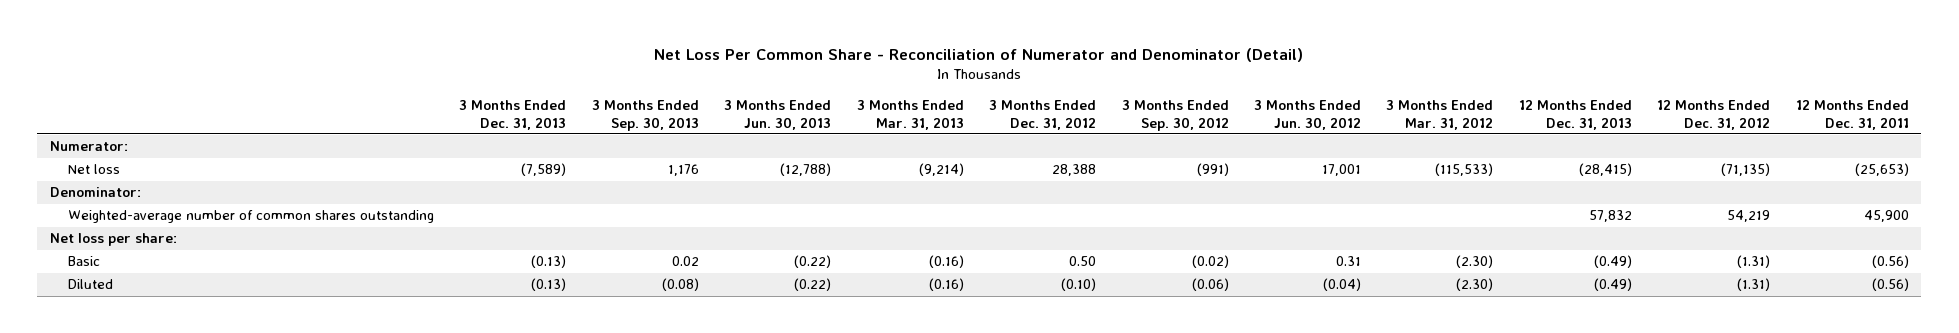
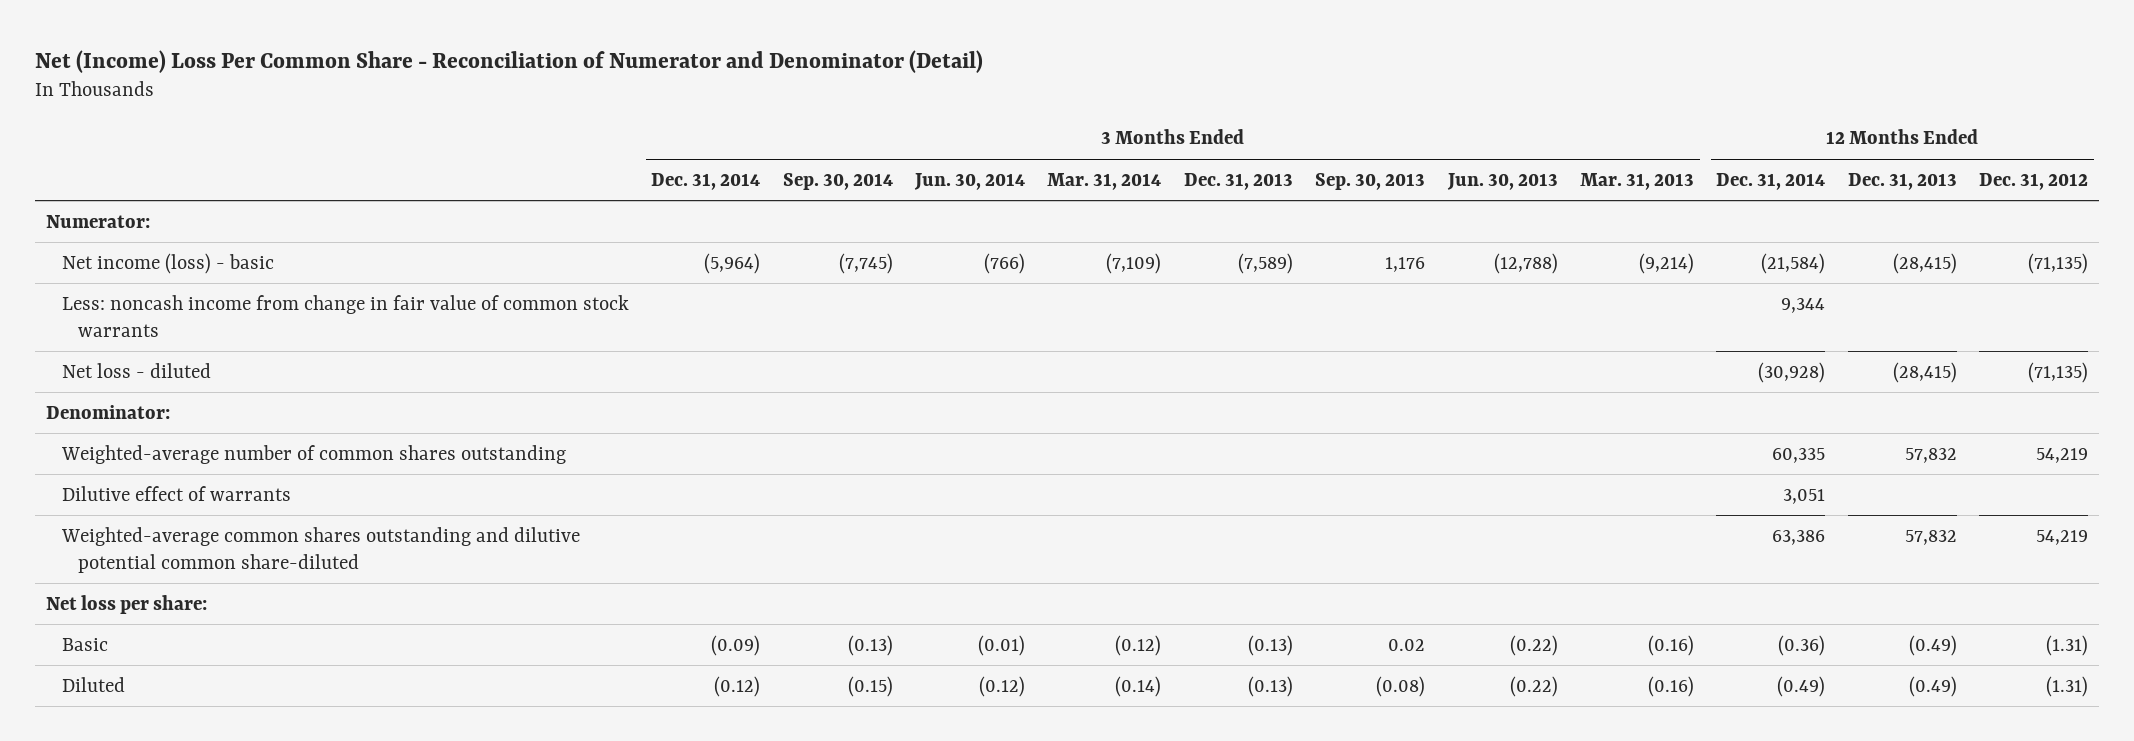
[654,47,1304,62] Net Loss Per Common Share - Reconciliation of Numerator and Denominator (Detail) -> [34,49,983,73] Net (Income) Loss Per Common Share - Reconciliation of Numerator and Denominator (Detail)
[989,99,1097,130] 3 Months Ended Dec. 31, 2012 -> none
[1121,99,1229,131] 3 Months Ended Sep. 30, 2012 -> none
[1254,99,1362,130] 3 Months Ended Jun. 30, 2012 -> none
[1386,99,1494,130] 3 Months Ended Mar. 31, 2012 -> none
[1795,99,1909,130] 12 Months Ended Dec. 31, 2011 -> none
none -> [651,172,761,190] Dec. 31, 2014
none -> [782,172,893,190] Sep. 30, 2014
none -> [914,172,1026,190] Jun. 30, 2014
none -> [1047,172,1162,190] Mar. 31, 2014
none -> [1716,172,1826,190] Dec. 31, 2014
[67,164,120,175] Net loss -> [61,252,274,274] Net income (loss) - basic
none -> [61,294,629,337] Less: noncash income from change in fair value of common stock warrants
none -> [61,362,211,378] Net loss - diluted
none -> [61,485,291,501] Dilutive effect of warrants
none -> [60,526,580,573] Weighted-average common shares outstanding and dilutive potential common share-diluted

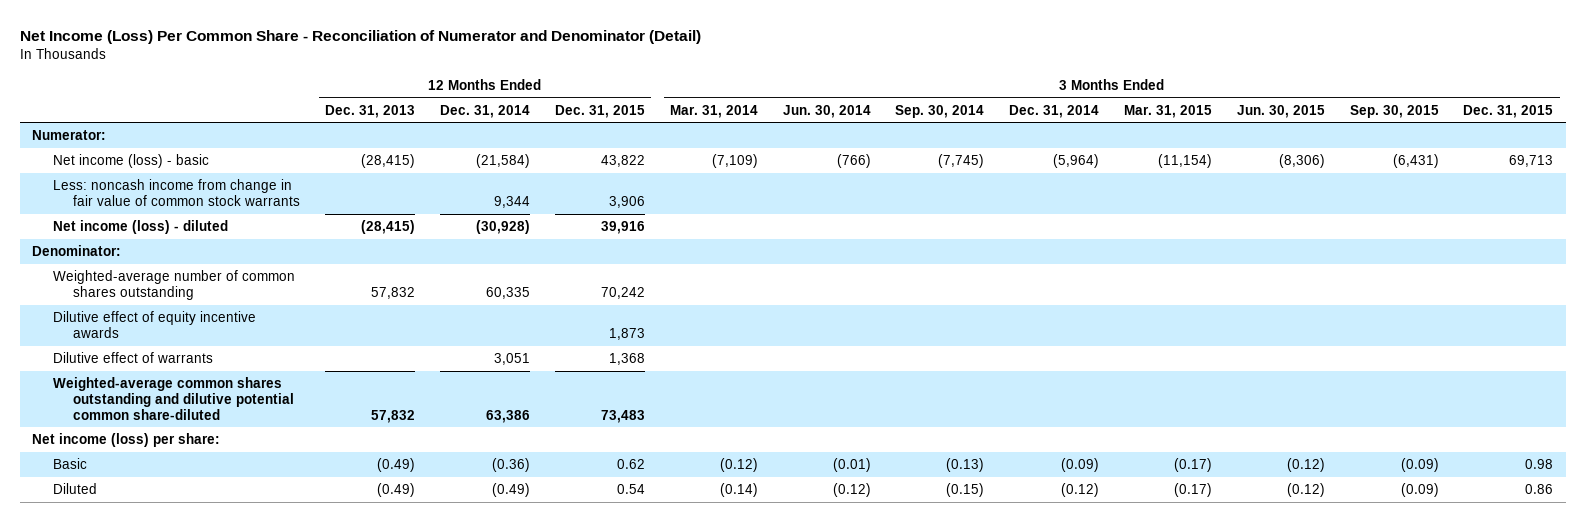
[34,49,983,73] Net (Income) Loss Per Common Share - Reconciliation of Numerator and Denominator (Detail) -> [19,30,701,45] Net Income (Loss) Per Common Share - Reconciliation of Numerator and Denominator (Detail)
[1183,172,1293,190] Dec. 31, 2013 -> none
[1315,172,1426,190] Sep. 30, 2013 -> none
[1446,172,1558,190] Jun. 30, 2013 -> none
[1579,172,1694,190] Mar. 31, 2013 -> none
[1979,172,2089,190] Dec. 31, 2012 -> none
none -> [554,104,645,118] Dec. 31, 2015
none -> [1123,104,1212,118] Mar. 31, 2015
none -> [1236,104,1325,118] Jun. 30, 2015
none -> [1349,104,1439,118] Sep. 30, 2015
none -> [1463,104,1554,118] Dec. 31, 2015
[61,362,211,378] Net loss - diluted -> [52,219,228,234] Net income (loss) - diluted
none -> [52,310,256,338] Dilutive effect of equity incentive awards
[45,594,207,614] Net loss per share: -> [32,432,221,447] Net income (loss) per share:

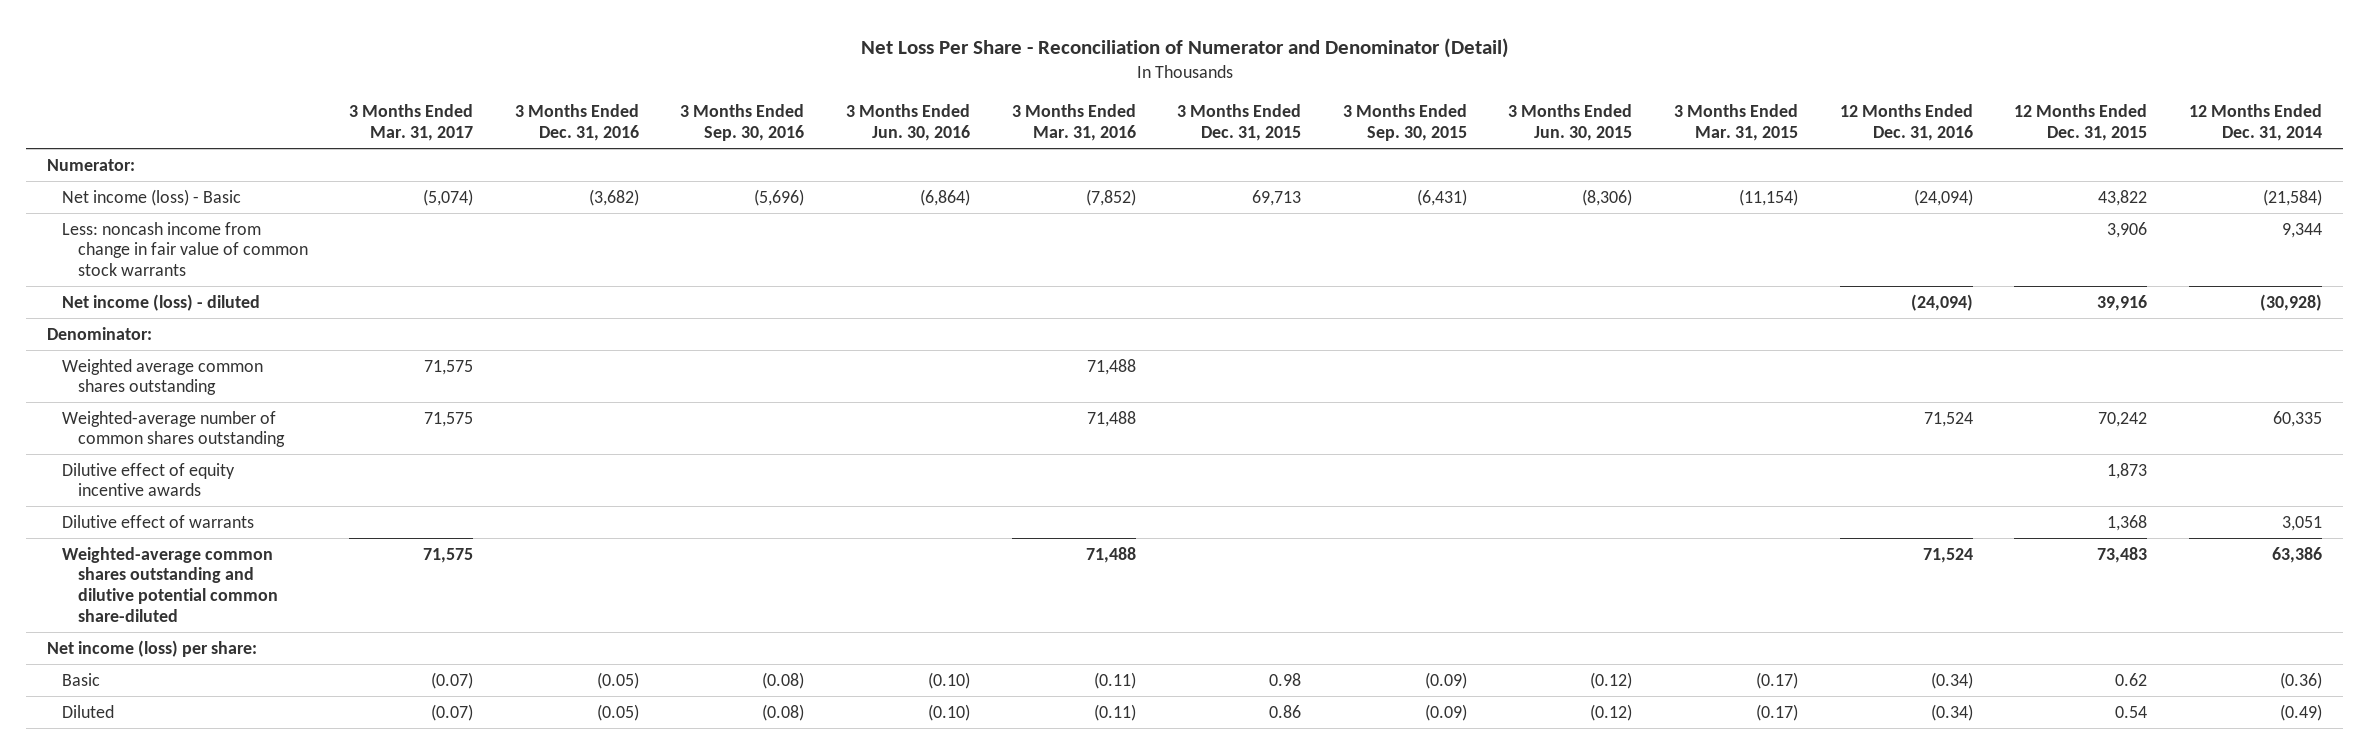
[19,30,701,45] Net Income (Loss) Per Common Share - Reconciliation of Numerator and Denominator (Detail) -> [860,38,1509,59] Net Loss Per Share - Reconciliation of Numerator and Denominator (Detail)
[325,104,416,118] Dec. 31, 2013 -> none
[669,104,758,118] Mar. 31, 2014 -> none
[782,104,871,118] Jun. 30, 2014 -> none
[895,104,985,118] Sep. 30, 2014 -> none
[1009,104,1100,118] Dec. 31, 2014 -> none
none -> [349,104,474,142] 3 Months Ended Mar. 31, 2017
none -> [514,104,639,142] 3 Months Ended Dec. 31, 2016
none -> [680,104,805,142] 3 Months Ended Sep. 30, 2016
none -> [846,104,971,142] 3 Months Ended Jun. 30, 2016
none -> [1011,104,1136,142] 3 Months Ended Mar. 31, 2016
none -> [1839,104,1973,142] 12 Months Ended Dec. 31, 2016
[52,153,209,168] Net income (loss) - basic -> [62,188,242,206] Net income (loss) - Basic
none -> [62,358,264,396] Weighted average common shares outstanding

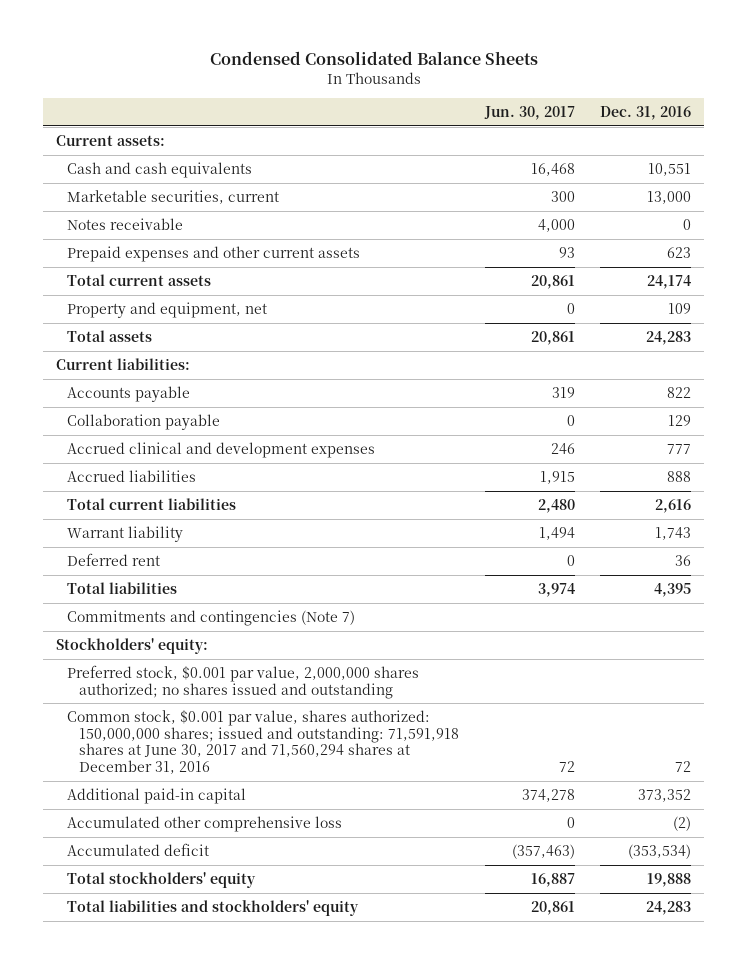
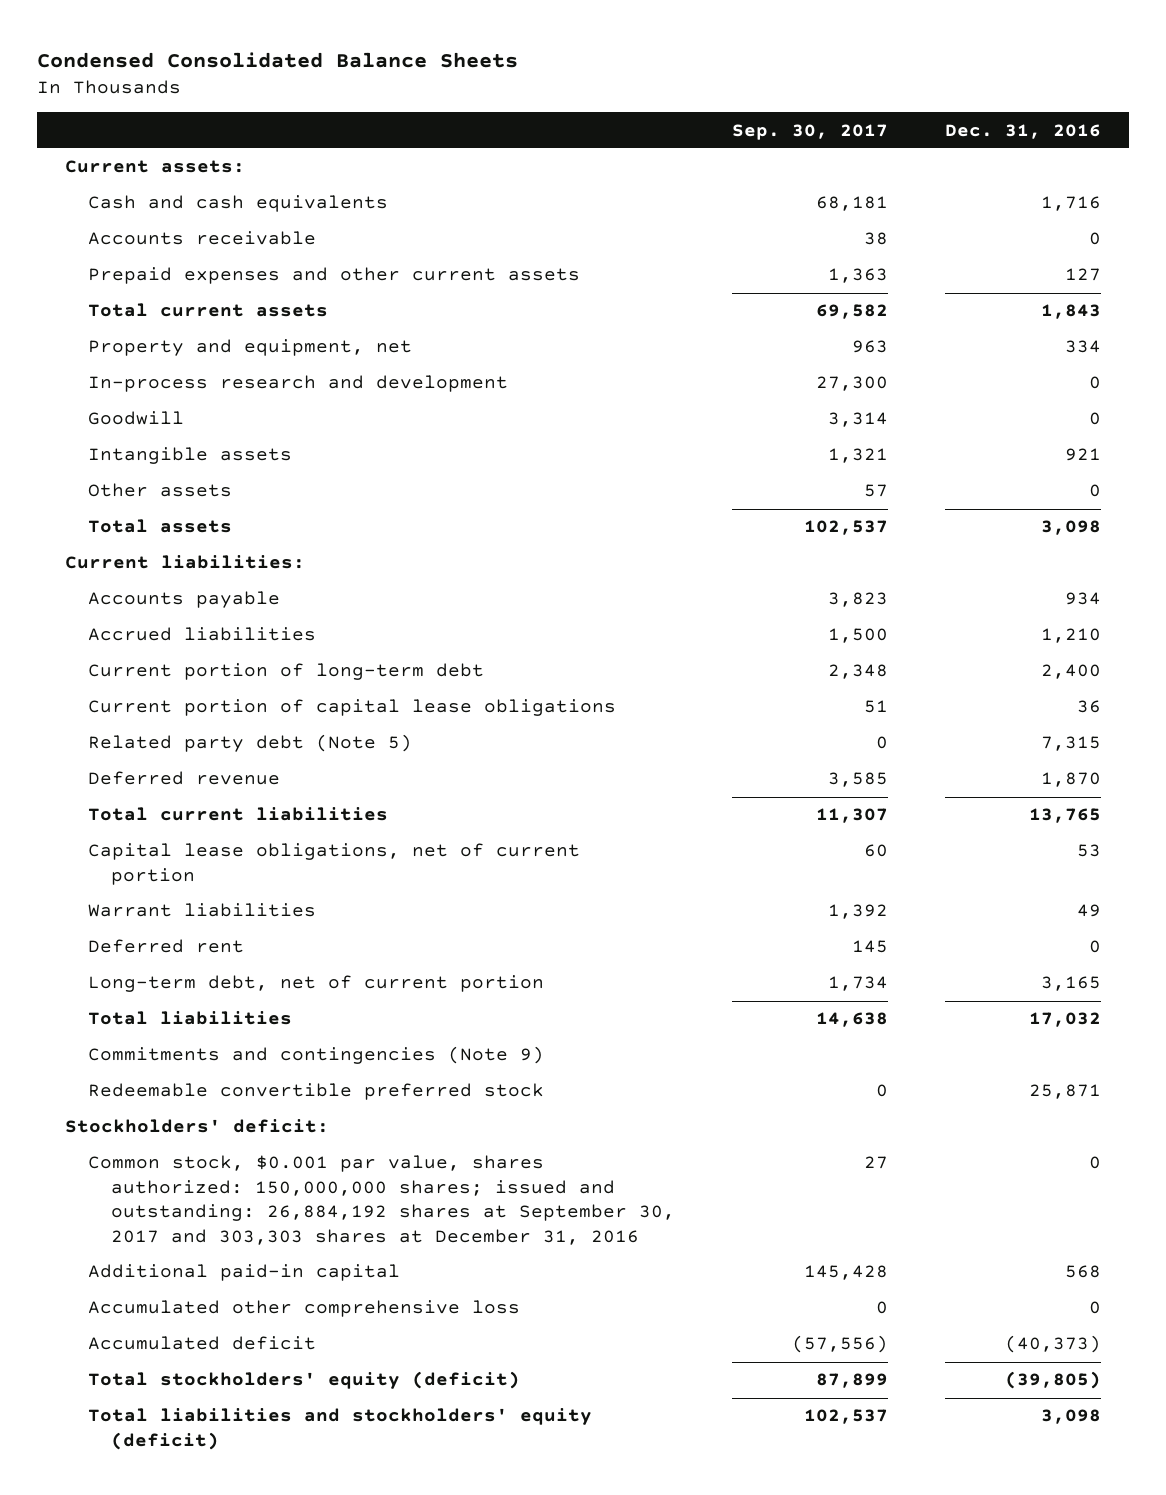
[483,105,575,120] Jun. 30, 2017 -> none
none -> [731,123,888,140] Sep. 30, 2017
[67,189,280,204] Marketable securities, current -> none
[67,217,184,230] Notes receivable -> none
[648,162,692,176] 10,551 -> [1040,196,1101,212] 1,716
none -> [87,231,316,246] Accounts receivable
[667,246,692,258] 623 -> [1064,268,1101,282] 127
[647,274,692,289] 24,174 -> [1040,304,1101,320] 1,843
[668,302,692,314] 109 -> [1064,340,1101,354] 334
none -> [87,375,508,393] In-process research and development
none -> [87,411,184,426] Goodwill
none -> [87,447,292,465] Intangible assets
none -> [87,483,232,498] Other assets
[646,330,692,345] 24,283 -> [1040,520,1101,536] 3,098
[67,413,221,430] Collaboration payable -> none
[67,441,376,458] Accrued clinical and development expenses -> none
[67,664,420,699] Preferred stock, $0.001 par value, 2,000,000 shares authorized; no shares issued and outstanding -> none
[667,386,692,398] 822 -> [1064,592,1101,606] 934
[667,470,692,482] 888 -> [1040,628,1101,644] 1,210
none -> [87,663,484,681] Current portion of long-term debt
none -> [87,699,616,717] Current portion of capital lease obligations
none -> [87,734,412,753] Related party debt (Note 5)
none -> [87,771,280,786] Deferred revenue
[655,498,692,513] 2,616 -> [1028,808,1101,824] 13,765
none -> [87,843,580,885] Capital lease obligations, net of current portion
[67,525,184,542] Warrant liability -> [87,903,316,918] Warrant liabilities
[655,526,692,540] 1,743 -> [1076,904,1101,918] 49
[675,554,692,566] 36 -> [1088,940,1101,954] 0
none -> [87,975,544,993] Long-term debt, net of current portion
[654,582,692,597] 4,395 -> [1028,1012,1101,1028] 17,032
[67,609,356,626] Commitments and contingencies (Note 7) -> [87,1046,544,1065] Commitments and contingencies (Note 9)
none -> [87,1083,544,1101] Redeemable convertible preferred stock
[56,637,209,654] Stockholders' equity: -> [65,1119,330,1134] Stockholders' deficit:
[67,709,459,775] Common stock, $0.001 par value, shares authorized: 150,000,000 shares; issued and outstanding: 71,591,918 shares at June 30, 2017 and 71,560,294 shares at December 31, 2016 -> [87,1155,675,1245] Common stock, $0.001 par value, shares authorized: 150,000,000 shares; issued and outstanding: 26,884,192 shares at September 30, 2017 and 303,303 shares at December 31, 2016
[675,761,692,773] 72 -> [1088,1156,1101,1170] 0
[638,788,692,802] 373,352 -> [1064,1265,1101,1279] 568
[673,815,692,831] (2) -> [1088,1301,1101,1315] 0
[628,843,692,859] (353,534) -> [1004,1335,1101,1354] (40,373)
[67,871,257,888] Total stockholders' equity -> [87,1371,520,1390] Total stockholders' equity (deficit)
[647,872,692,887] 19,888 -> [1004,1371,1101,1390] (39,805)
[67,899,360,916] Total liabilities and stockholders' equity -> [87,1408,592,1450] Total liabilities and stockholders' equity (deficit)
[646,900,692,915] 24,283 -> [1040,1409,1101,1425] 3,098

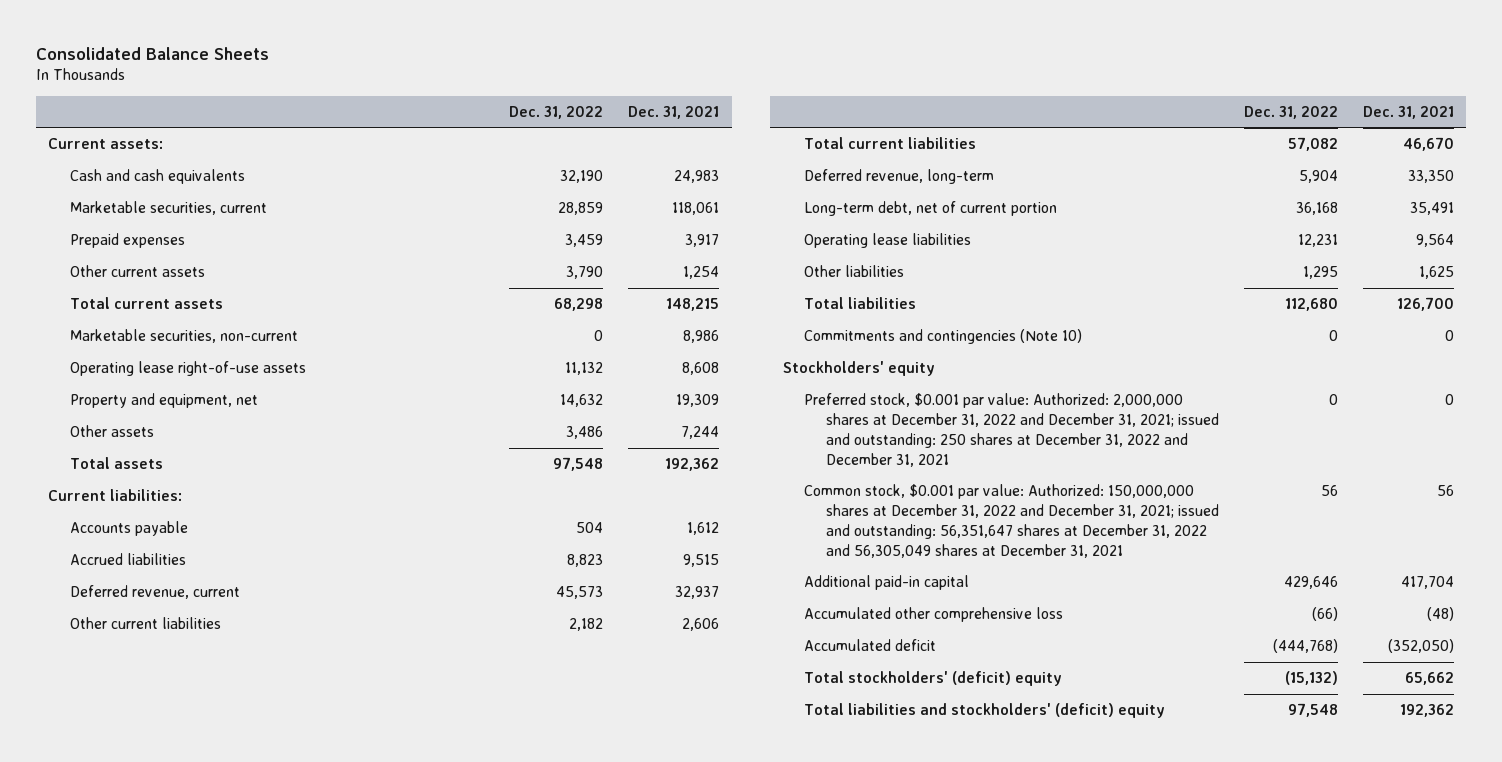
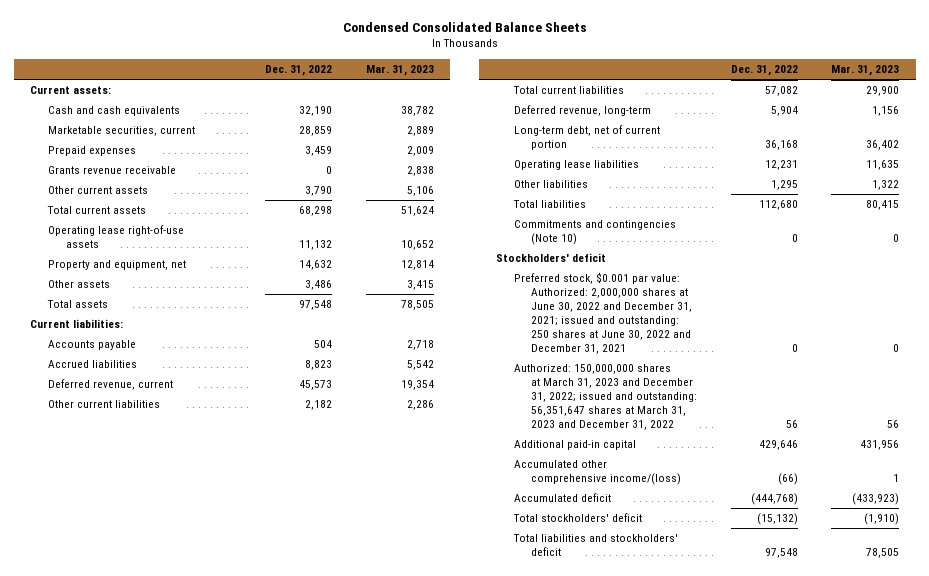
[35,46,269,60] Consolidated Balance Sheets -> [342,21,587,32] Condensed Consolidated Balance Sheets
[628,105,720,119] Dec. 31, 2021 -> none
none -> [365,65,434,77] Mar. 31, 2023
none -> [48,166,177,175] Grants revenue receivable
[69,329,298,344] Marketable securities, non-current -> none
[782,361,935,377] Stockholders' equity -> [495,253,606,263] Stockholders' deficit
[804,393,1220,467] Preferred stock, $0.001 par value: Authorized: 2,000,000 shares at December 31, 2022 and December 31, 2021; issued and outstanding: 250 shares at December 31, 2022 and December 31, 2021 -> [513,272,693,354] Preferred stock, $0.001 par value: Authorized: 2,000,000 shares at June 30, 2022 and December 31, 2021; issued and outstanding: 250 shares at June 30, 2022 and December 31, 2021
[804,484,1220,558] Common stock, $0.001 par value: Authorized: 150,000,000 shares at December 31, 2022 and December 31, 2021; issued and outstanding: 56,351,647 shares at December 31, 2022 and 56,305,049 shares at December 31, 2021 -> [513,364,698,430] Authorized: 150,000,000 shares at March 31, 2023 and December 31, 2022; issued and outstanding: 56,351,647 shares at March 31, 2023 and December 31, 2022
[804,607,1064,623] Accumulated other comprehensive loss -> [513,460,682,486] Accumulated other comprehensive income/(loss)
[804,671,1063,687] Total stockholders' (deficit) equity -> [512,513,642,523] Total stockholders' deficit
[804,703,1166,719] Total liabilities and stockholders' (deficit) equity -> [512,534,678,557] Total liabilities and stockholders' deficit

